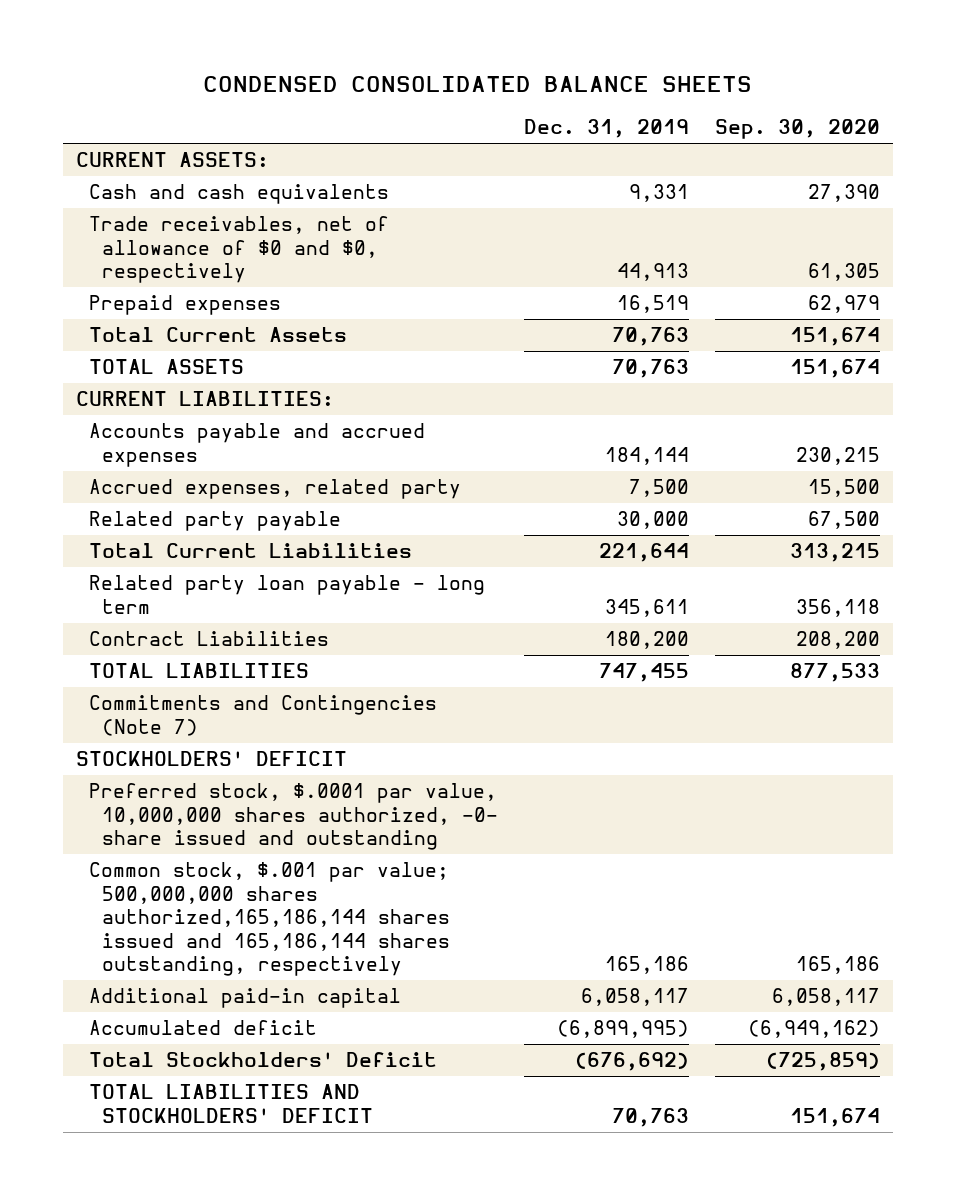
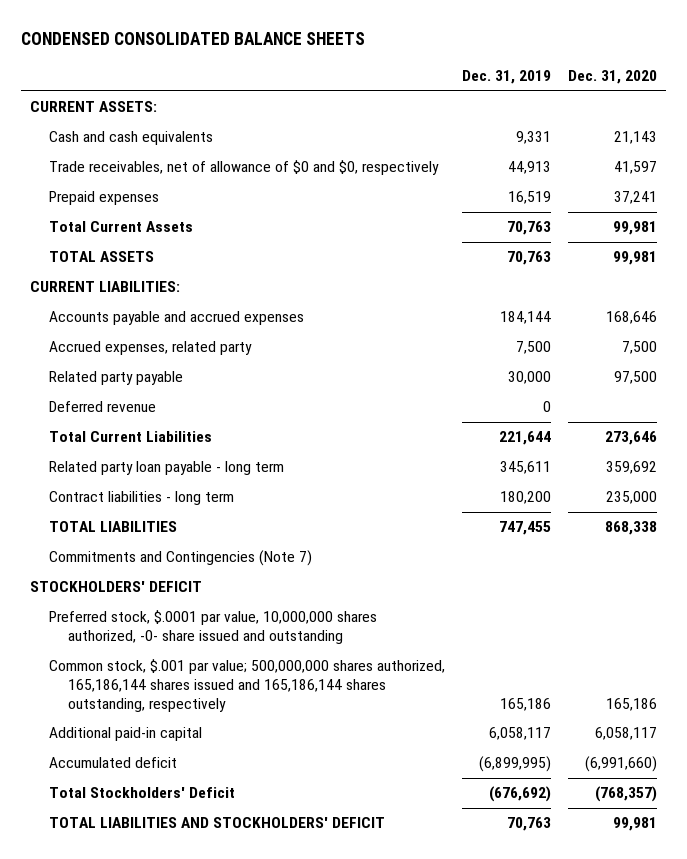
[715,119,881,140] Sep. 30, 2020 -> none
none -> [568,70,658,85] Dec. 31, 2020
none -> [49,401,157,413] Deferred revenue
[88,631,329,647] Contract Liabilities -> [49,491,235,506] Contract liabilities - long term
[88,862,451,977] Common stock, $.001 par value; 500,000,000 shares authorized,165,186,144 shares issued and 165,186,144 shares outstanding, respectively -> [49,659,446,712] Common stock, $.001 par value; 500,000,000 shares authorized, 165,186,144 shares issued and 165,186,144 shares outstanding, respectively

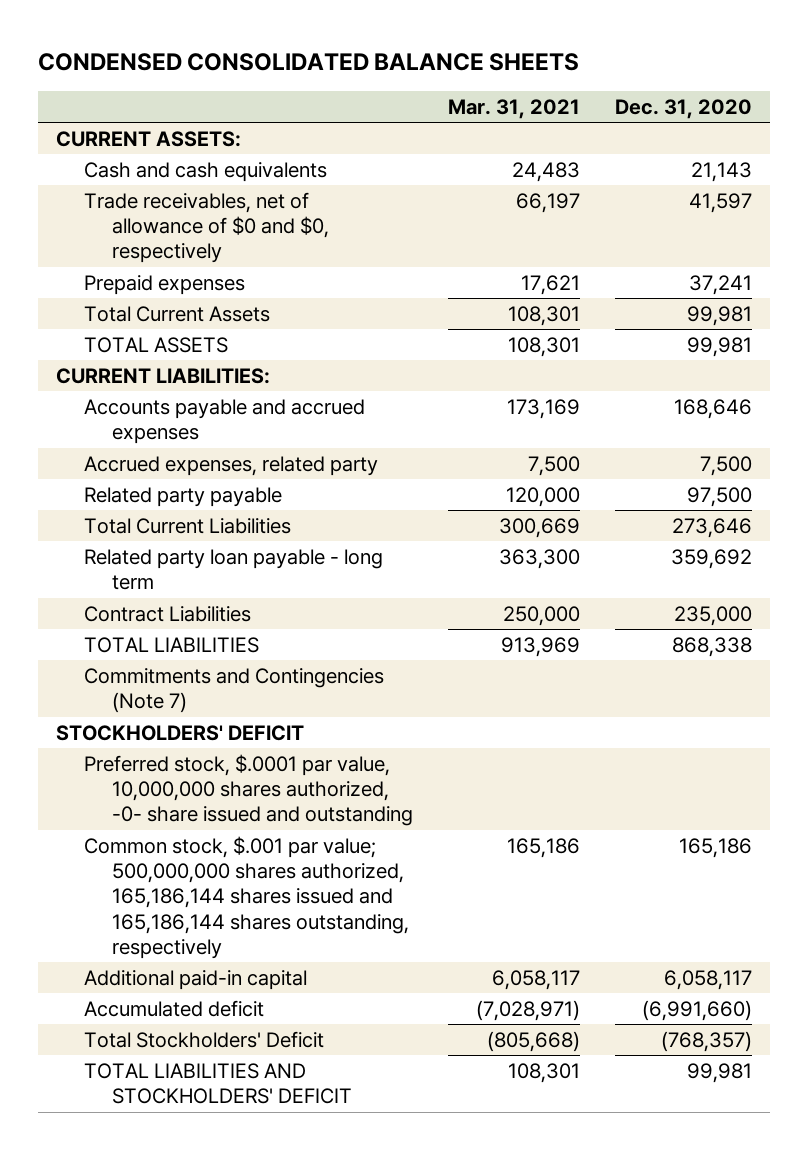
[462,70,552,85] Dec. 31, 2019 -> none
none -> [447,98,580,119] Mar. 31, 2021
[49,401,157,413] Deferred revenue -> none
[49,491,235,506] Contract liabilities - long term -> [83,605,251,622] Contract Liabilities

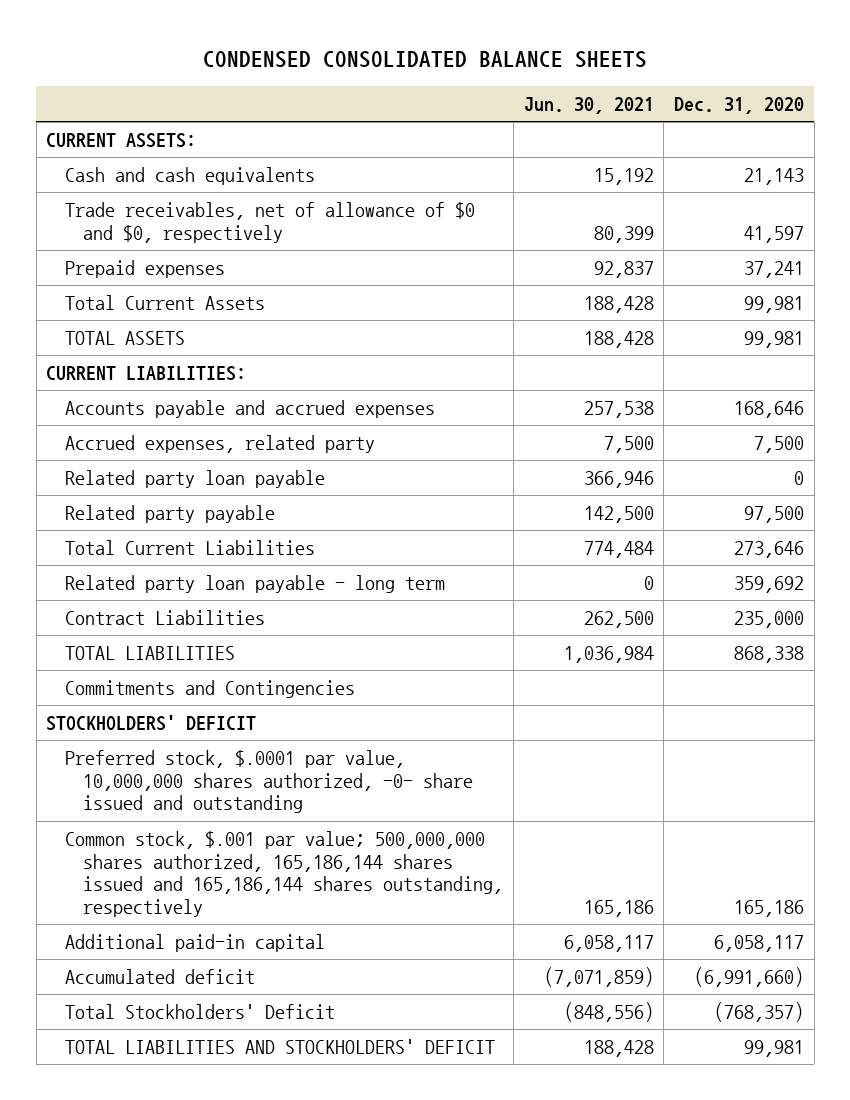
[447,98,580,119] Mar. 31, 2021 -> none
none -> [523,96,654,114] Jun. 30, 2021
none -> [64,469,325,488] Related party loan payable
[83,667,384,714] Commitments and Contingencies (Note 7) -> [64,679,355,698] Commitments and Contingencies

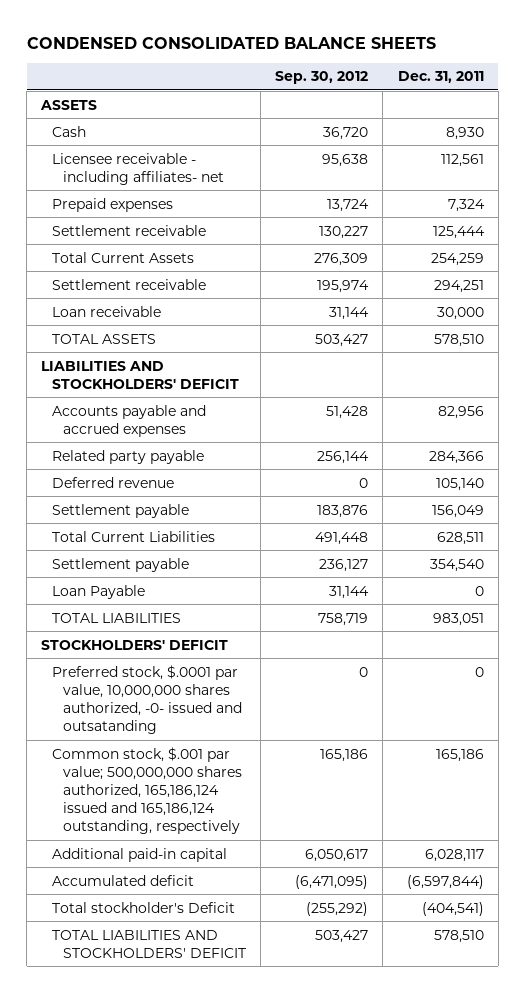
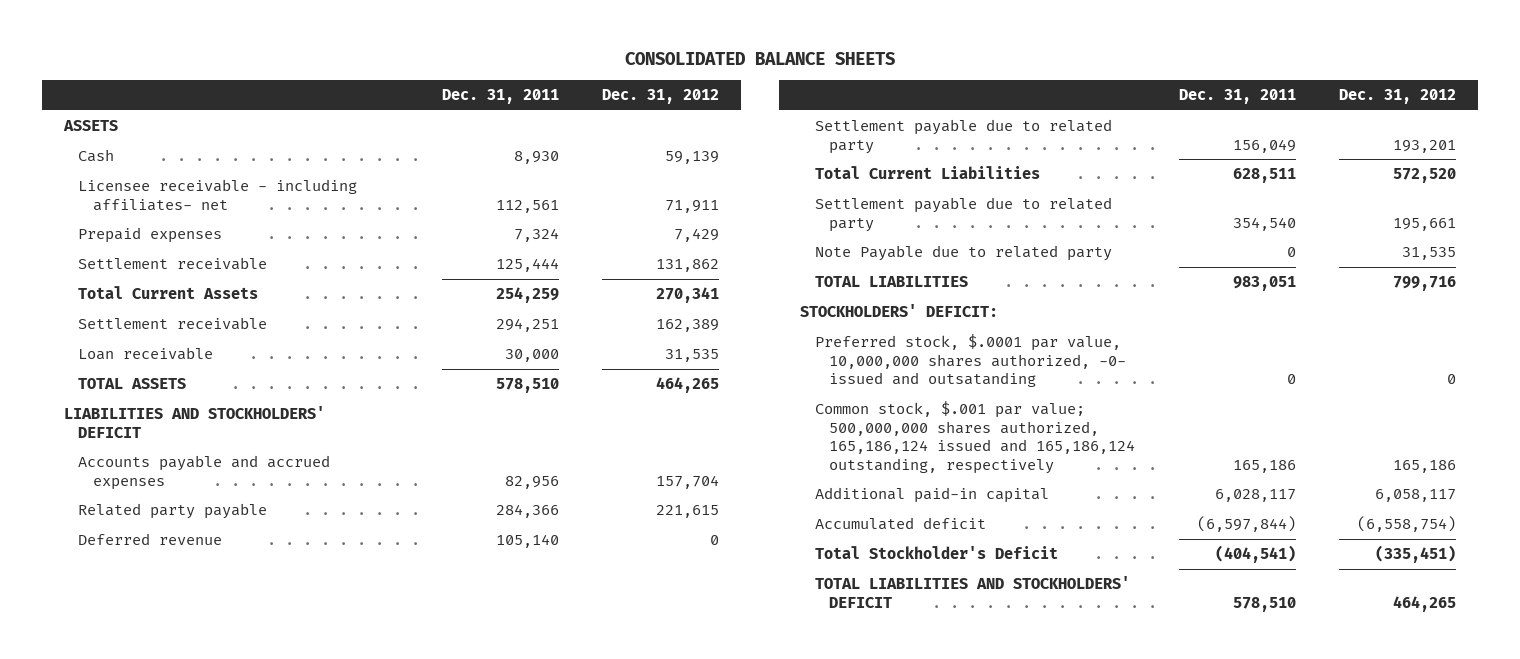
[26,36,436,49] CONDENSED CONSOLIDATED BALANCE SHEETS -> [624,52,895,66] CONSOLIDATED BALANCE SHEETS
[275,71,369,85] Sep. 30, 2012 -> none
none -> [602,89,720,105] Dec. 31, 2012
[52,503,190,518] Settlement payable -> [814,119,1112,154] Settlement payable due to related party
[52,557,190,572] Settlement payable -> [814,197,1112,232] Settlement payable due to related party
[52,584,146,599] Loan Payable -> [814,245,1112,262] Note Payable due to related party
[41,639,229,650] STOCKHOLDERS' DEFICIT -> [800,304,999,318] STOCKHOLDERS' DEFICIT:
[52,901,236,913] Total stockholder's Deficit -> [814,546,1058,560] Total Stockholder's Deficit

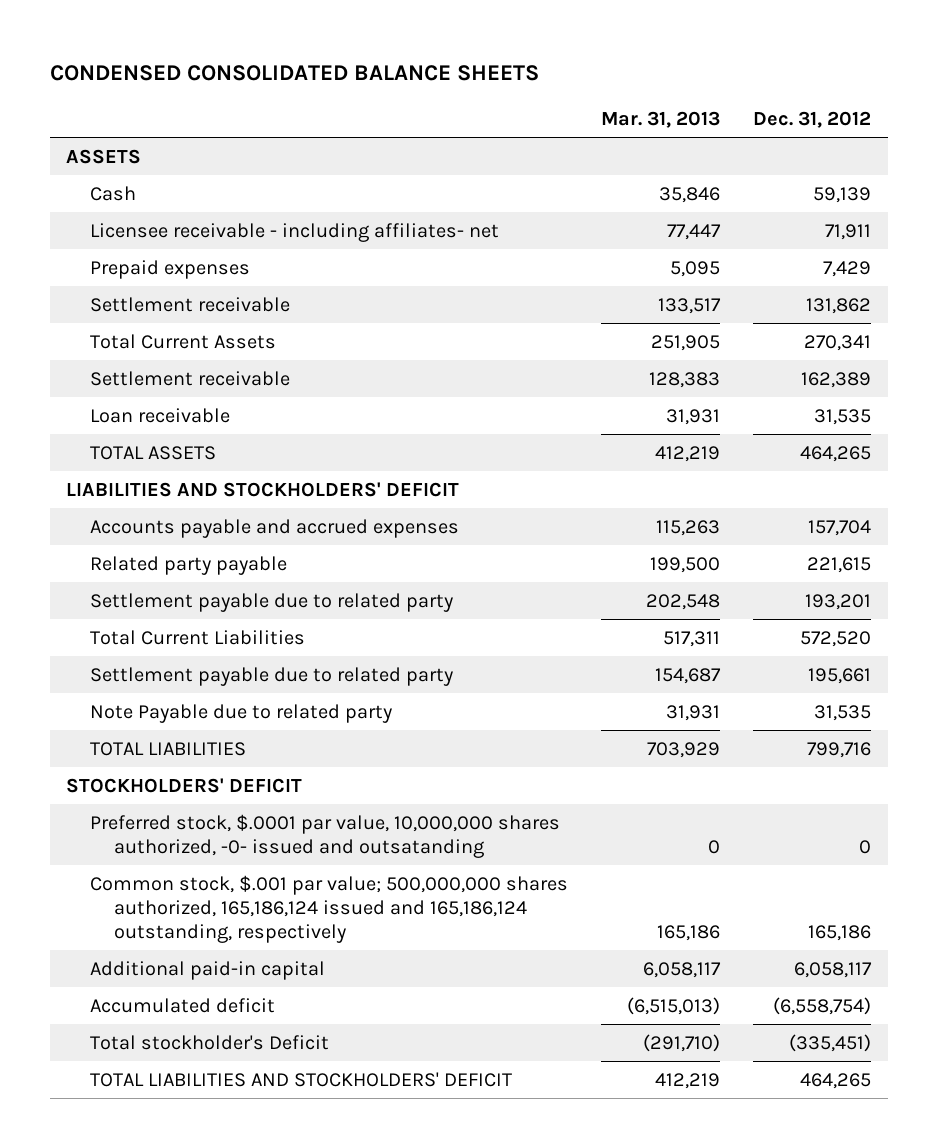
[624,52,895,66] CONSOLIDATED BALANCE SHEETS -> [49,65,539,82] CONDENSED CONSOLIDATED BALANCE SHEETS
[441,89,559,105] Dec. 31, 2011 -> none
none -> [601,110,721,128] Mar. 31, 2013
[78,533,223,546] Deferred revenue -> none
[800,304,999,318] STOCKHOLDERS' DEFICIT: -> [66,777,303,793] STOCKHOLDERS' DEFICIT
[814,546,1058,560] Total Stockholder's Deficit -> [90,1034,330,1050] Total stockholder's Deficit

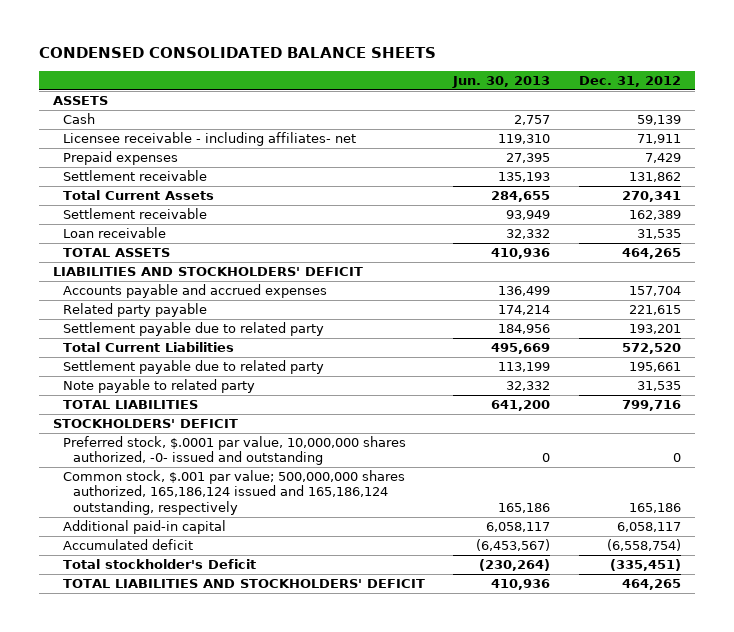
[601,110,721,128] Mar. 31, 2013 -> none
none -> [452,75,551,88] Jun. 30, 2013
[90,703,393,723] Note Payable due to related party -> [63,379,256,394] Note payable to related party
[90,813,561,858] Preferred stock, $.0001 par value, 10,000,000 shares authorized, -0- issued and outsatanding -> [63,436,407,466] Preferred stock, $.0001 par value, 10,000,000 shares authorized, -0- issued and outstanding

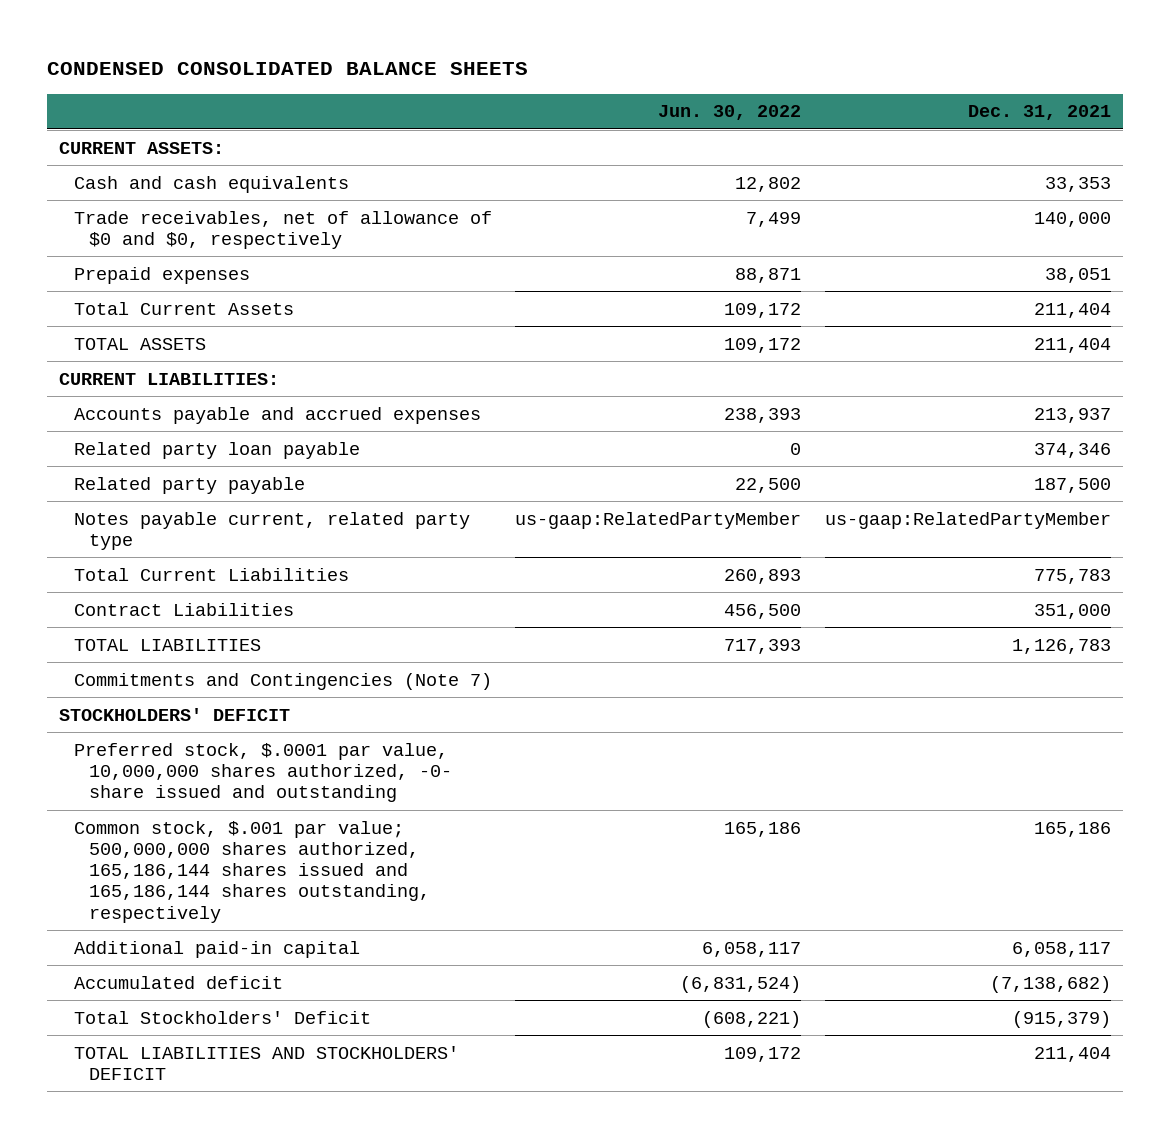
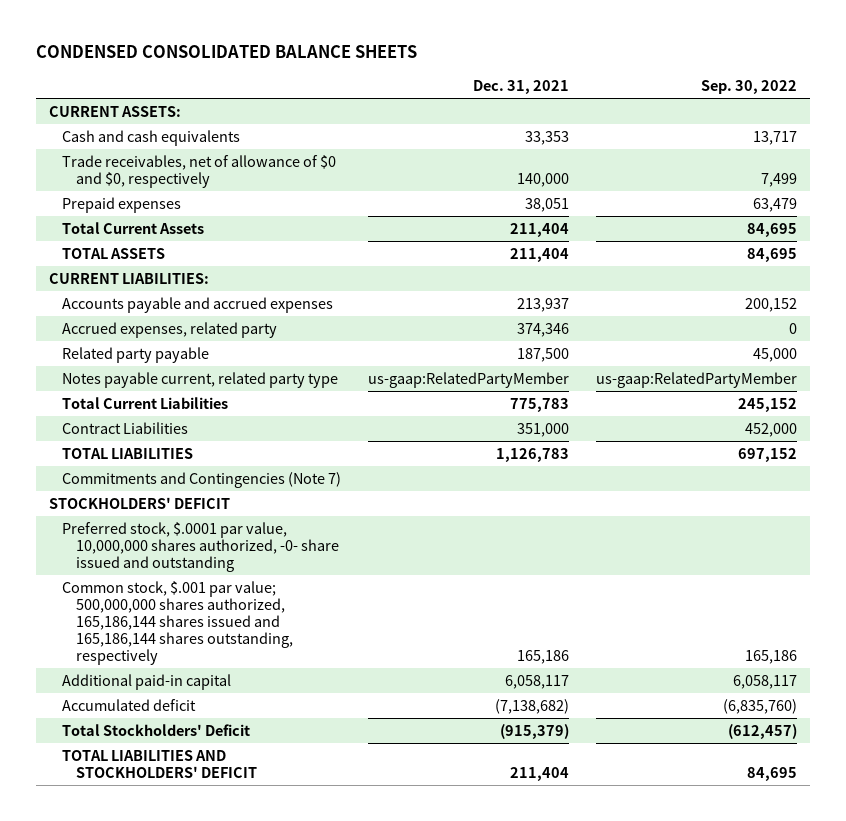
[658,105,802,121] Jun. 30, 2022 -> none
none -> [701,79,798,94] Sep. 30, 2022
[73,441,360,459] Related party loan payable -> [62,322,278,339] Accrued expenses, related party

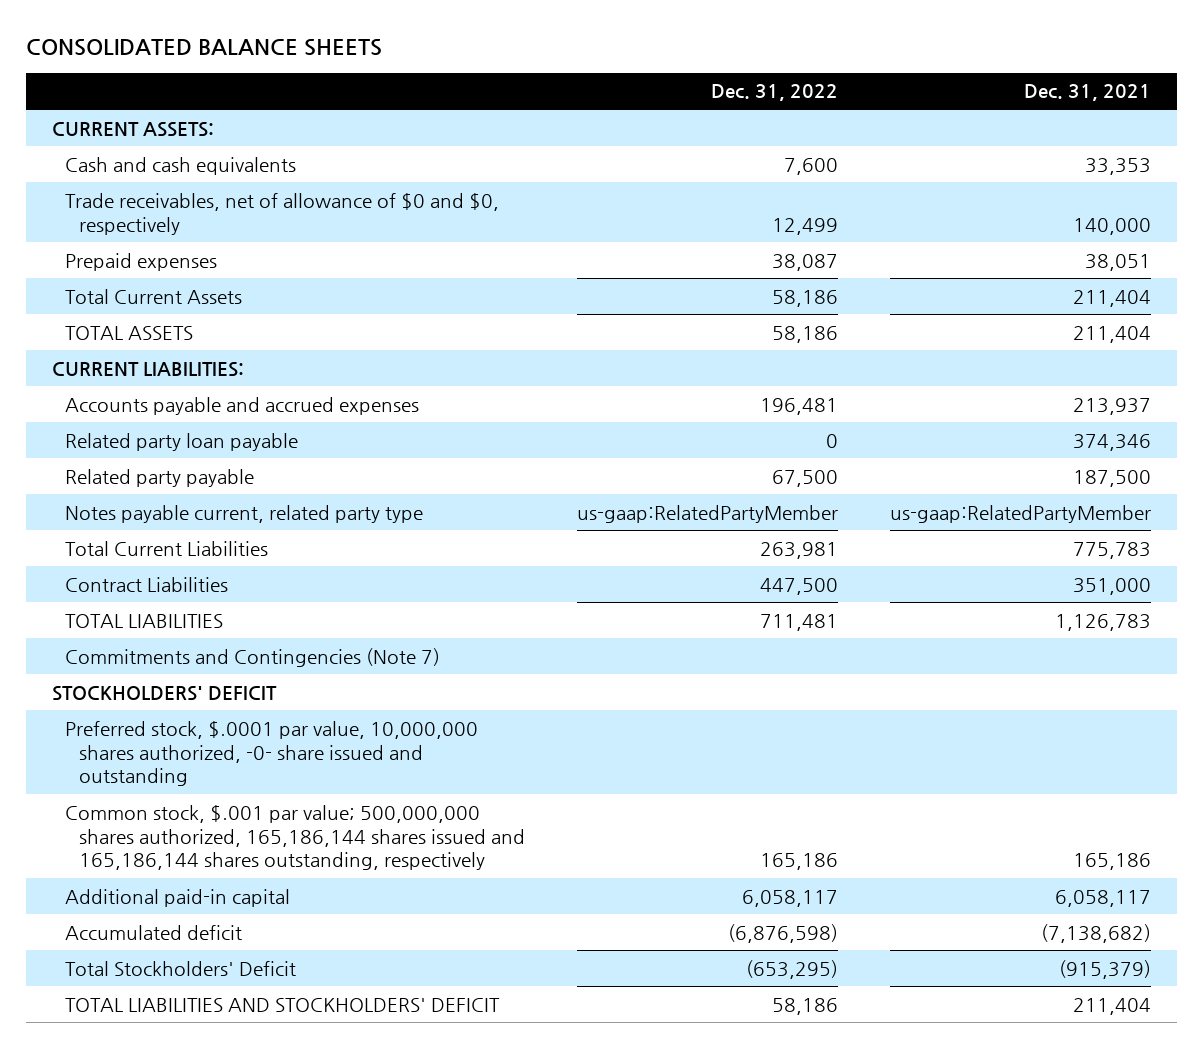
[35,45,417,59] CONDENSED CONSOLIDATED BALANCE SHEETS -> [25,39,382,57] CONSOLIDATED BALANCE SHEETS
[701,79,798,94] Sep. 30, 2022 -> none
none -> [711,84,839,102] Dec. 31, 2022
[62,322,278,339] Accrued expenses, related party -> [65,432,299,451] Related party loan payable

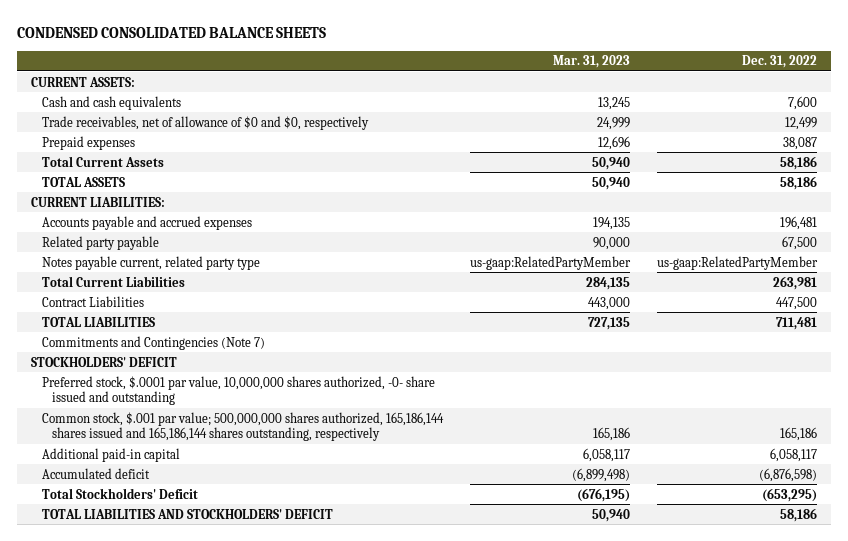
[25,39,382,57] CONSOLIDATED BALANCE SHEETS -> [17,26,327,38] CONDENSED CONSOLIDATED BALANCE SHEETS
[1024,84,1152,102] Dec. 31, 2021 -> none
none -> [552,55,630,69] Mar. 31, 2023
[65,432,299,451] Related party loan payable -> none

